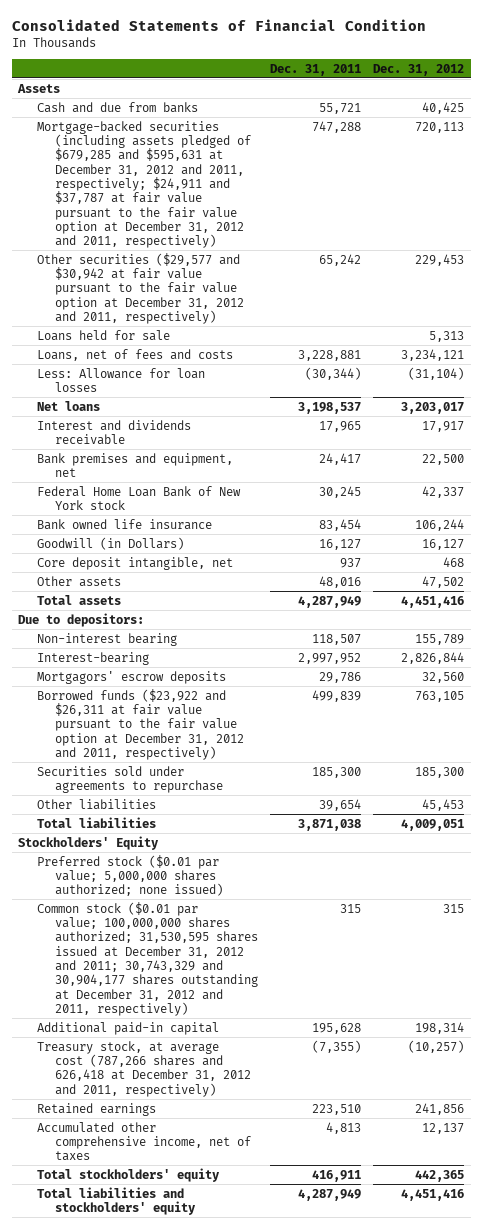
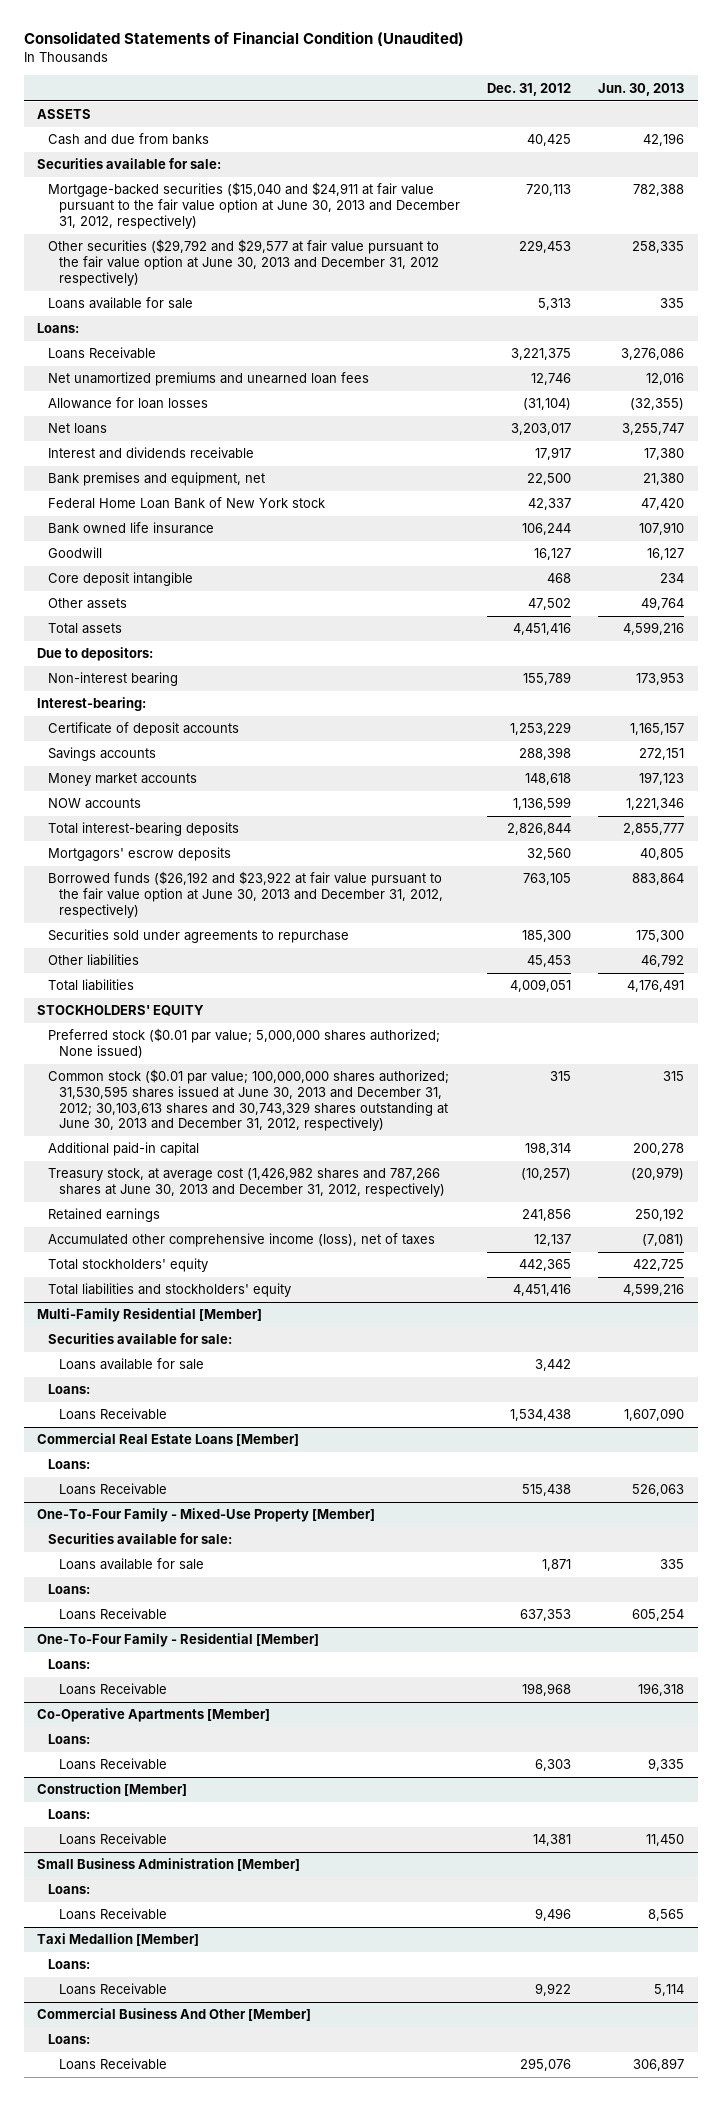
[12,18,427,31] Consolidated Statements of Financial Condition -> [23,31,464,47] Consolidated Statements of Financial Condition (Unaudited)
[270,63,362,76] Dec. 31, 2011 -> none
none -> [598,82,685,96] Jun. 30, 2013
[17,83,61,93] Assets -> [37,109,92,120] ASSETS
[36,348,233,361] Loans, net of fees and costs -> none
none -> [37,158,222,170] Securities available for sale:
[36,120,251,249] Mortgage-backed securities (including assets pledged of $679,285 and $595,631 at December 31, 2012 and 2011, respectively; $24,911 and $37,787 at fair value pursuant to the fair value option at December 31, 2012 and 2011, respectively) -> [48,182,461,229] Mortgage-backed securities ($15,040 and $24,911 at fair value pursuant to the fair value option at June 30, 2013 and December 31, 2012, respectively)
[36,252,244,324] Other securities ($29,577 and $30,942 at fair value pursuant to the fair value option at December 31, 2012 and 2011, respectively) -> [48,239,440,286] Other securities ($29,792 and $29,577 at fair value pursuant to the fair value option at June 30, 2013 and December 31, 2012 respectively)
[36,329,170,341] Loans held for sale -> [48,297,194,310] Loans available for sale
none -> [37,323,80,334] Loans:
none -> [48,347,157,360] Loans Receivable
none -> [48,372,370,387] Net unamortized premiums and unearned loan fees
[36,367,205,392] Less: Allowance for loan losses -> [48,397,209,410] Allowance for loan losses
[36,536,184,550] Goodwill (in Dollars) -> [48,547,103,559] Goodwill
[36,556,233,570] Core deposit intangible, net -> [48,572,194,587] Core deposit intangible
none -> [37,697,147,712] Interest-bearing:
none -> [48,722,240,737] Certificate of deposit accounts
none -> [48,747,157,762] Savings accounts
none -> [48,773,198,787] Money market accounts
none -> [48,798,142,810] NOW accounts
[36,651,149,665] Interest-bearing -> [48,822,240,837] Total interest-bearing deposits
[36,688,244,760] Borrowed funds ($23,922 and $26,311 at fair value pursuant to the fair value option at December 31, 2012 and 2011, respectively) -> [48,871,444,918] Borrowed funds ($26,192 and $23,922 at fair value pursuant to the fair value option at June 30, 2013 and December 31, 2012, respectively)
[18,835,160,850] Stockholders' Equity -> [37,1005,205,1017] STOCKHOLDERS' EQUITY
[36,854,223,897] Preferred stock ($0.01 par value; 5,000,000 shares authorized; none issued) -> [48,1028,441,1059] Preferred stock ($0.01 par value; 5,000,000 shares authorized; None issued)
[36,901,258,1016] Common stock ($0.01 par value; 100,000,000 shares authorized; 31,530,595 shares issued at December 31, 2012 and 2011; 30,743,329 and 30,904,177 shares outstanding at December 31, 2012 and 2011, respectively) -> [48,1069,450,1132] Common stock ($0.01 par value; 100,000,000 shares authorized; 31,530,595 shares issued at June 30, 2013 and December 31, 2012; 30,103,613 shares and 30,743,329 shares outstanding at June 30, 2013 and December 31, 2012, respectively)
[36,1040,251,1097] Treasury stock, at average cost (787,266 shares and 626,418 at December 31, 2012 and 2011, respectively) -> [48,1167,446,1198] Treasury stock, at average cost (1,426,982 shares and 787,266 shares at June 30, 2013 and December 31, 2012, respectively)
[36,1121,251,1162] Accumulated other comprehensive income, net of taxes -> [48,1233,436,1248] Accumulated other comprehensive income (loss), net of taxes
none -> [37,1308,263,1323] Multi-Family Residential [Member]
none -> [48,1333,233,1345] Securities available for sale:
none -> [59,1358,205,1371] Loans available for sale
none -> [48,1384,91,1395] Loans:
none -> [59,1408,168,1421] Loans Receivable
none -> [37,1433,300,1447] Commercial Real Estate Loans [Member]
none -> [48,1459,91,1470] Loans:
none -> [59,1483,168,1496] Loans Receivable
none -> [37,1508,376,1523] One-To-Four Family - Mixed-Use Property [Member]
none -> [48,1533,233,1545] Securities available for sale:
none -> [59,1558,205,1571] Loans available for sale
none -> [48,1584,91,1595] Loans:
none -> [59,1608,168,1621] Loans Receivable
none -> [37,1633,320,1648] One-To-Four Family - Residential [Member]
none -> [48,1659,91,1670] Loans:
none -> [59,1683,168,1696] Loans Receivable
none -> [37,1708,271,1723] Co-Operative Apartments [Member]
none -> [48,1734,91,1745] Loans:
none -> [59,1758,168,1771] Loans Receivable
none -> [37,1783,188,1797] Construction [Member]
none -> [48,1809,91,1820] Loans:
none -> [59,1833,168,1846] Loans Receivable
none -> [37,1858,301,1872] Small Business Administration [Member]
none -> [48,1884,91,1895] Loans:
none -> [59,1908,168,1921] Loans Receivable
none -> [37,1933,200,1947] Taxi Medallion [Member]
none -> [48,1959,91,1970] Loans:
none -> [59,1983,168,1996] Loans Receivable
none -> [37,2008,312,2022] Commercial Business And Other [Member]
none -> [48,2034,91,2045] Loans:
none -> [59,2058,168,2071] Loans Receivable

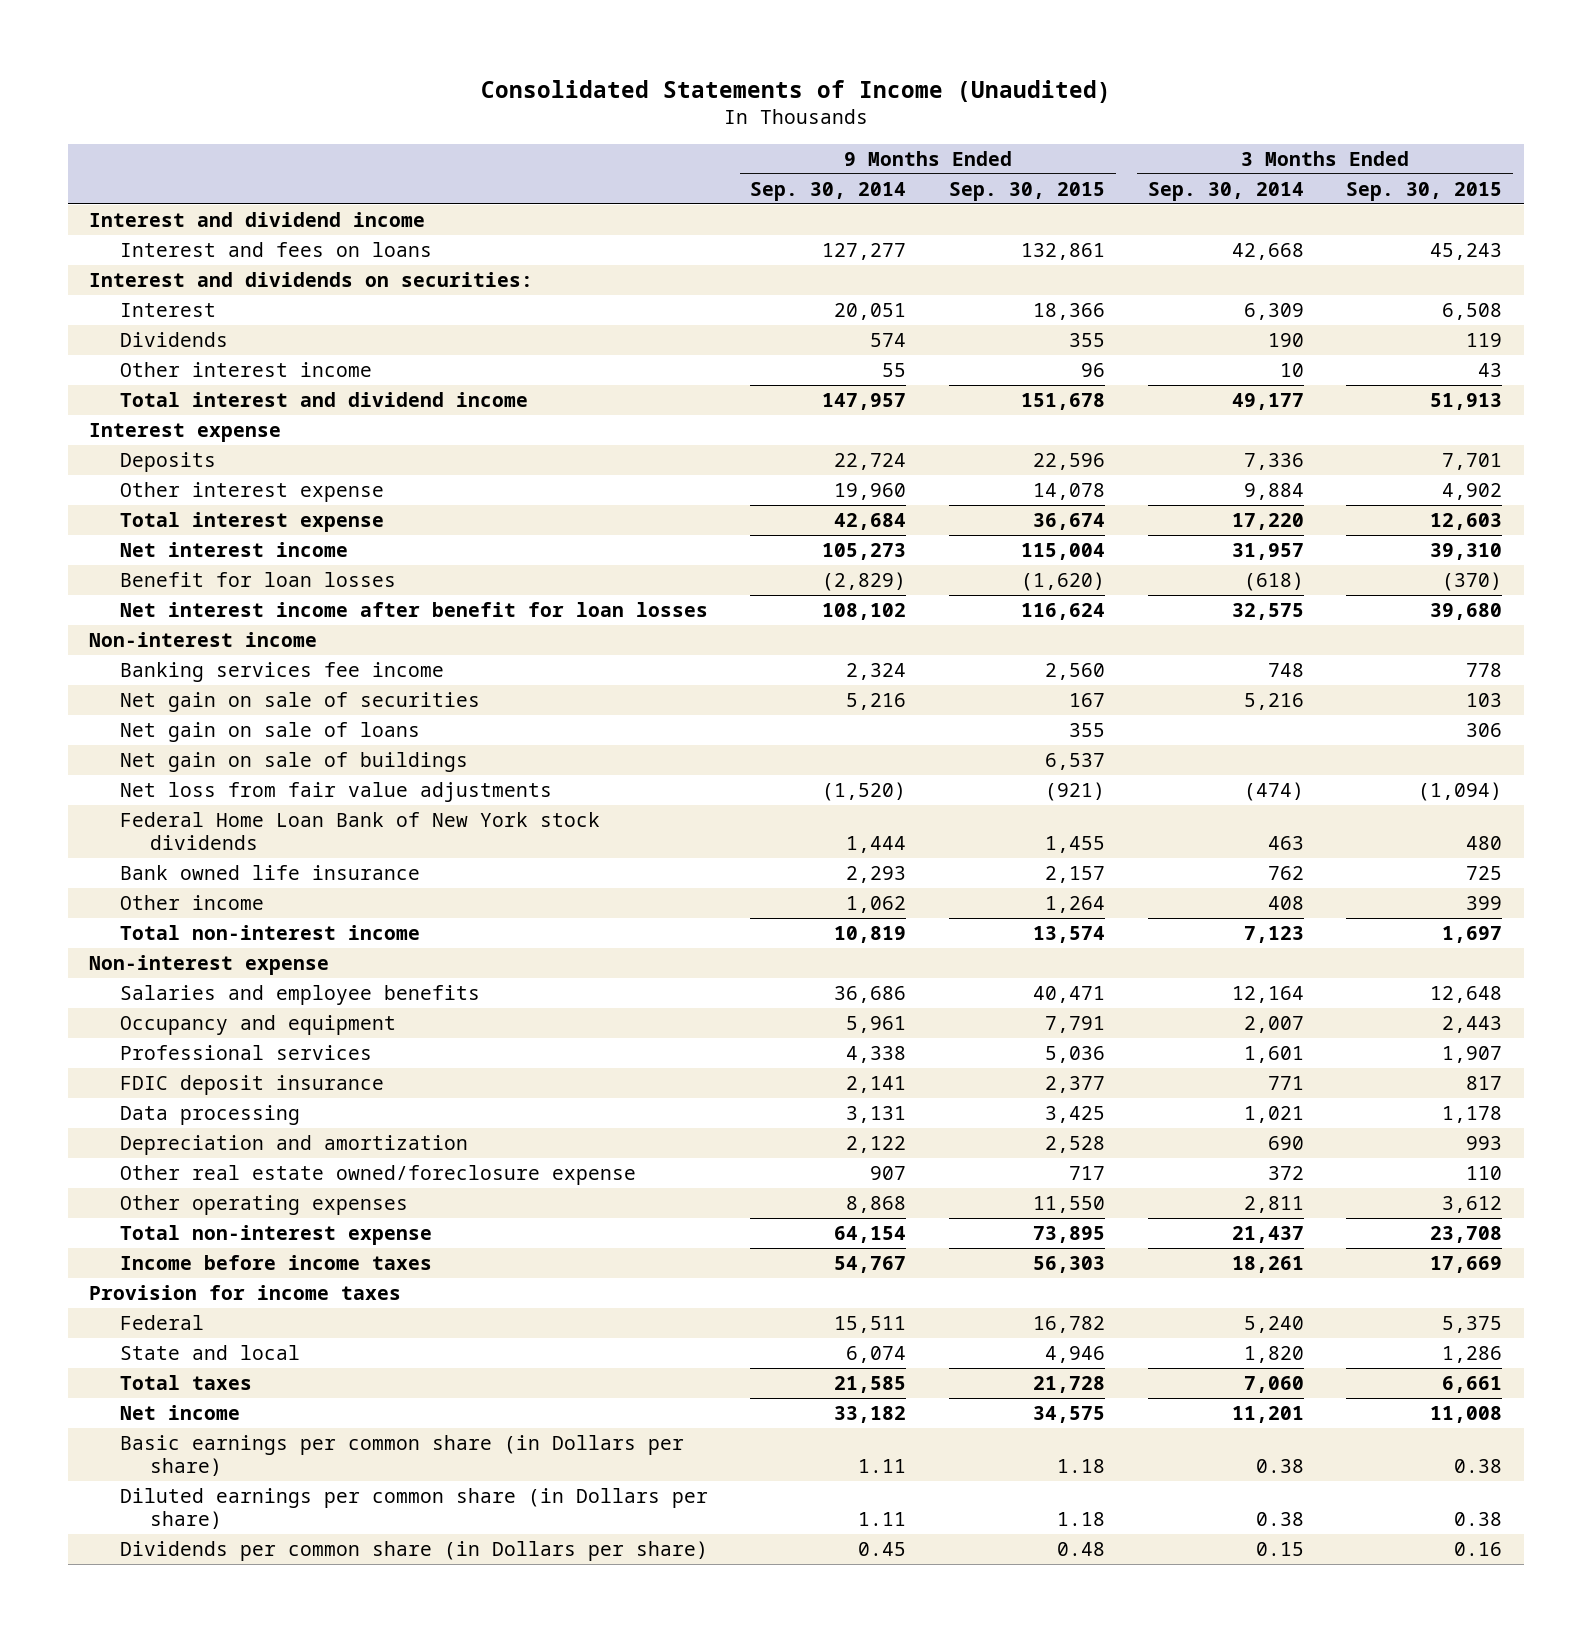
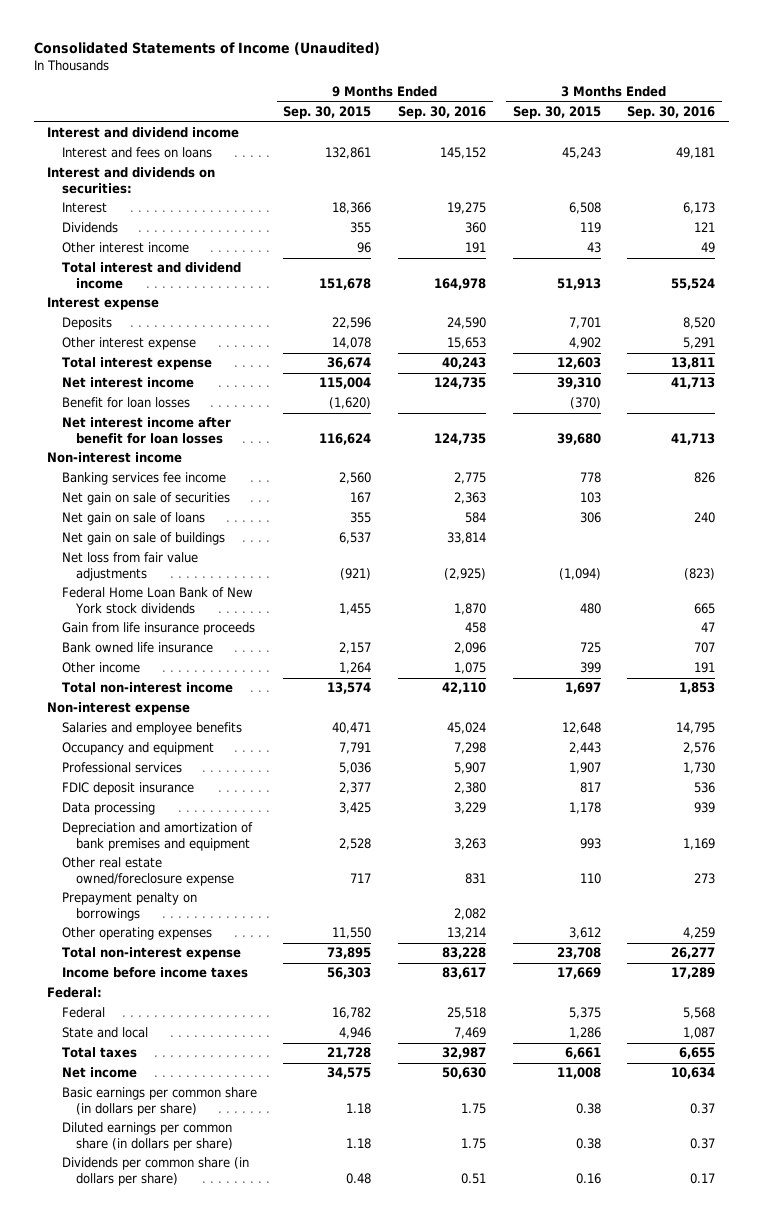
[750,181,907,201] Sep. 30, 2014 -> none
[1147,181,1304,201] Sep. 30, 2014 -> none
none -> [397,106,486,120] Sep. 30, 2016
none -> [627,106,716,120] Sep. 30, 2016
none -> [61,622,255,636] Gain from life insurance proceeds
[119,1135,468,1156] Depreciation and amortization -> [61,822,253,851] Depreciation and amortization of bank premises and equipment
none -> [61,892,197,921] Prepayment penalty on borrowings
[89,1285,402,1301] Provision for income taxes -> none
none -> [47,987,103,999] Federal:
[119,1435,684,1476] Basic earnings per common share (in Dollars per share) -> [61,1087,257,1116] Basic earnings per common share (in dollars per share)
[119,1488,708,1529] Diluted earnings per common share (in Dollars per share) -> [61,1122,233,1151] Diluted earnings per common share (in dollars per share)
[119,1541,708,1562] Dividends per common share (in Dollars per share) -> [61,1157,249,1186] Dividends per common share (in dollars per share)

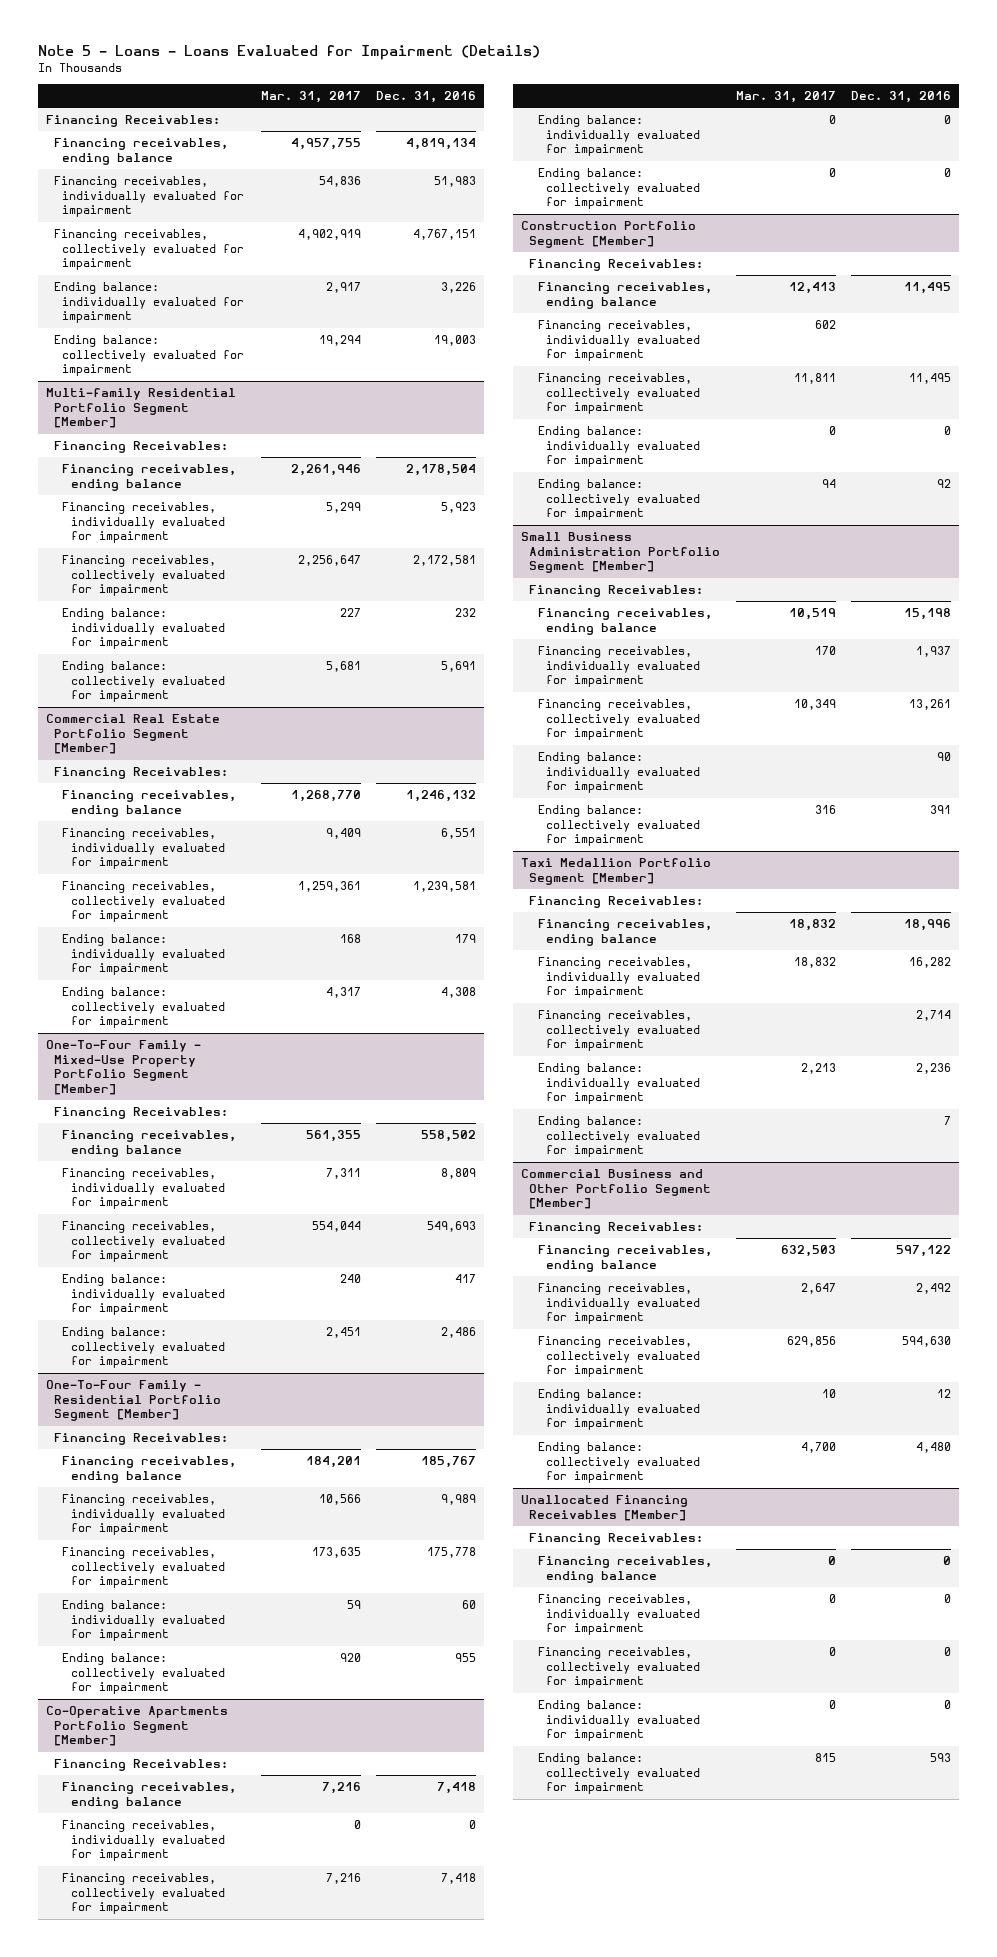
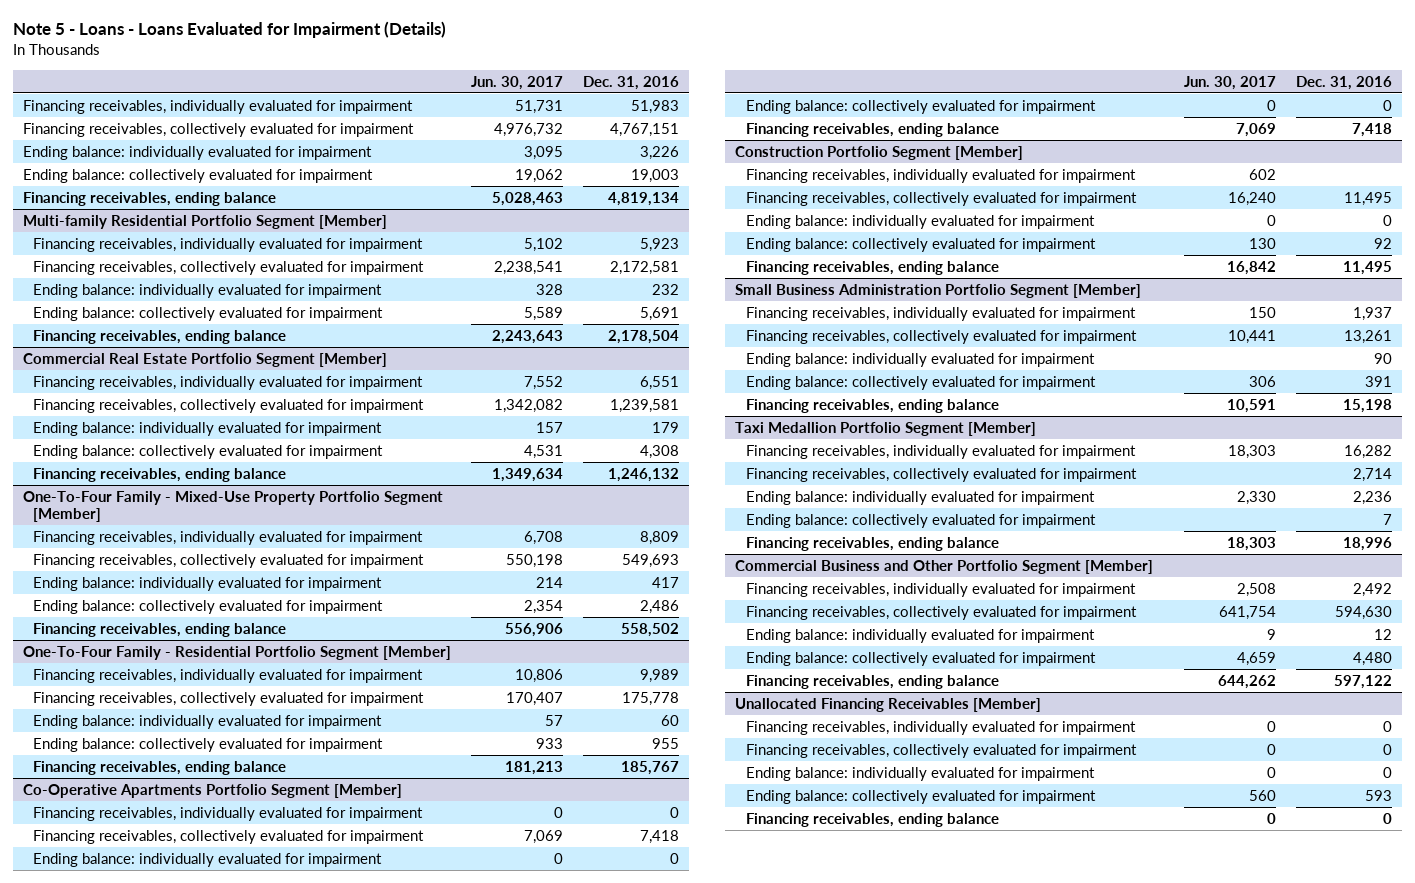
[260,90,361,103] Mar. 31, 2017 -> none
none -> [471,75,564,90] Jun. 30, 2017
[45,115,220,128] Financing Receivables: -> none
[53,138,228,165] Financing receivables, ending balance -> [22,191,276,206] Financing receivables, ending balance
[53,441,228,454] Financing Receivables: -> none
[62,464,237,491] Financing receivables, ending balance -> [33,329,287,344] Financing receivables, ending balance
[53,767,228,780] Financing Receivables: -> none
[62,790,237,817] Financing receivables, ending balance -> [33,467,287,482] Financing receivables, ending balance
[53,1107,228,1120] Financing Receivables: -> none
[62,1130,237,1157] Financing receivables, ending balance -> [33,622,287,637] Financing receivables, ending balance
[53,1433,228,1446] Financing Receivables: -> none
[62,1456,237,1483] Financing receivables, ending balance -> [33,760,287,775] Financing receivables, ending balance
[53,1759,228,1772] Financing Receivables: -> none
[62,1782,237,1809] Financing receivables, ending balance -> [745,122,999,137] Financing receivables, ending balance
[529,259,704,272] Financing Receivables: -> none
[537,282,712,309] Financing receivables, ending balance -> [745,260,999,275] Financing receivables, ending balance
[529,585,704,598] Financing Receivables: -> none
[537,608,712,635] Financing receivables, ending balance -> [745,398,999,413] Financing receivables, ending balance
[529,896,704,909] Financing Receivables: -> none
[537,919,712,946] Financing receivables, ending balance -> [745,536,999,551] Financing receivables, ending balance
[529,1222,704,1235] Financing Receivables: -> none
[537,1245,712,1272] Financing receivables, ending balance -> [745,674,999,689] Financing receivables, ending balance
[529,1533,704,1546] Financing Receivables: -> none
[537,1556,712,1583] Financing receivables, ending balance -> [745,812,999,827] Financing receivables, ending balance

